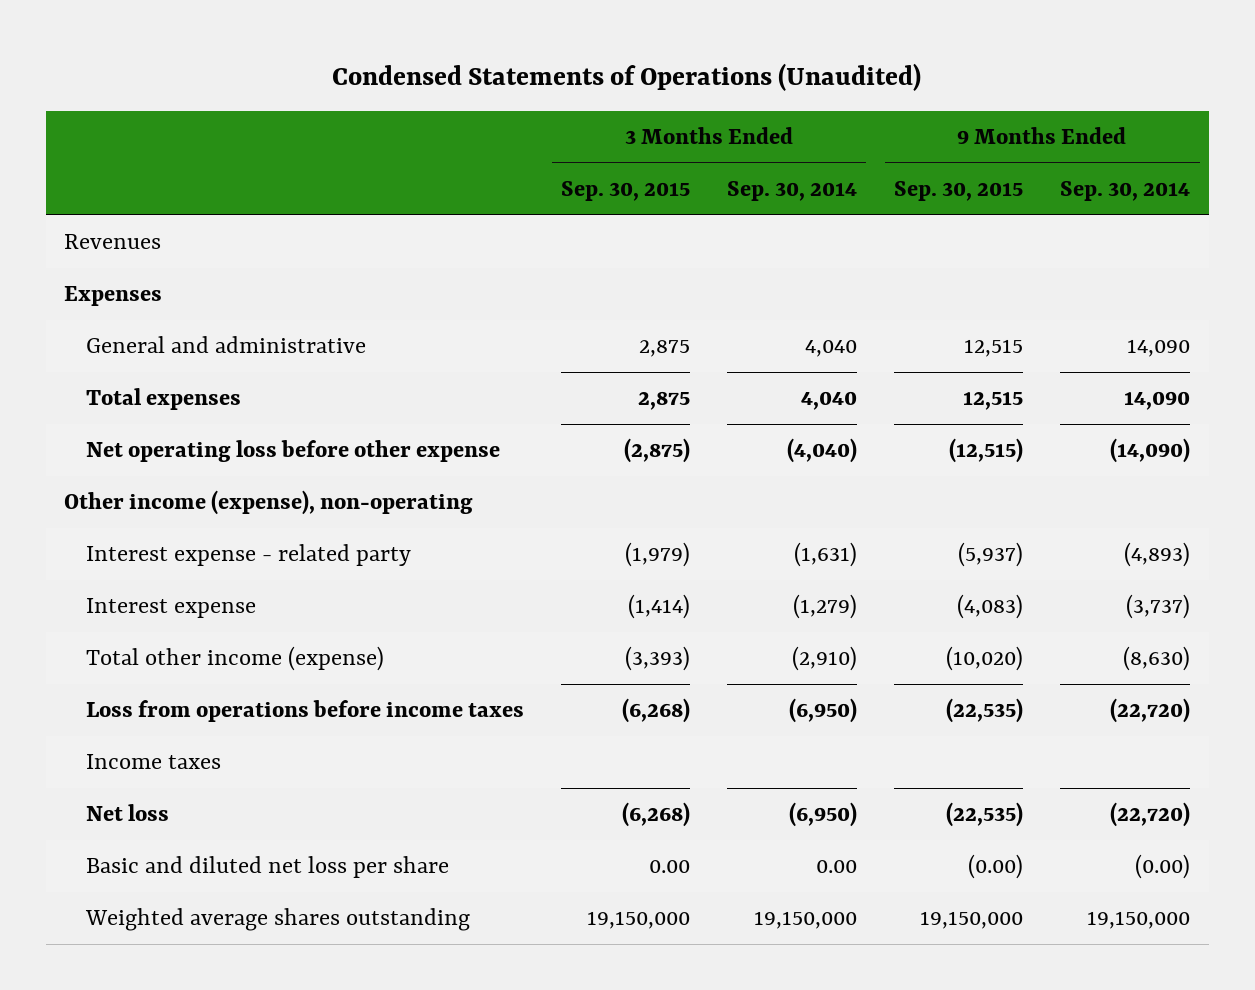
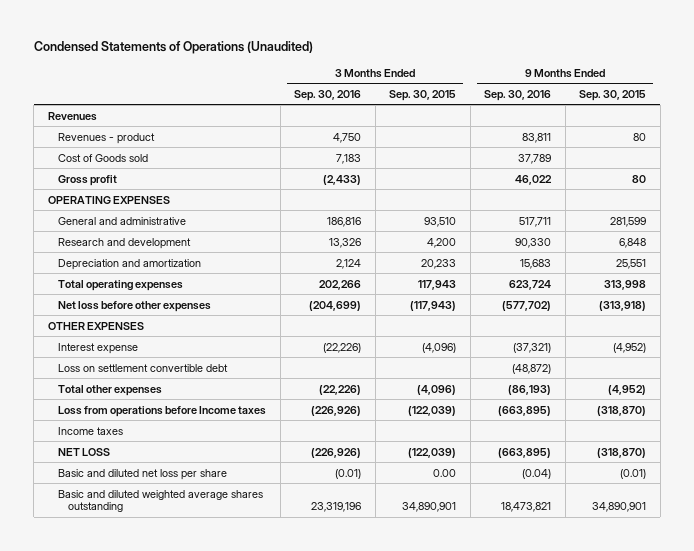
[727,180,858,201] Sep. 30, 2014 -> none
[1060,180,1191,201] Sep. 30, 2014 -> none
none -> [294,89,362,101] Sep. 30, 2016
none -> [484,89,552,101] Sep. 30, 2016
[85,544,411,567] Interest expense - related party -> none
none -> [58,132,156,144] Revenues - product
none -> [58,153,149,162] Cost of Goods sold
none -> [58,174,118,186] Gross profit
[64,286,163,307] Expenses -> [48,195,171,204] OPERATING EXPENSES
[639,340,691,358] 2,875 -> [424,216,457,227] 93,510
[964,339,1024,358] 12,515 -> [610,216,647,227] 281,599
none -> [58,237,192,249] Research and development
none -> [58,258,202,270] Depreciation and amortization
[85,388,241,411] Total expenses -> [58,279,184,291] Total operating expenses
[638,391,691,411] 2,875 -> [418,279,457,290] 117,943
[963,392,1024,411] 12,515 -> [604,279,647,290] 313,998
[85,440,500,463] Net operating loss before other expense -> [58,300,212,312] Net loss before other expenses
[624,438,691,464] (2,875) -> [410,300,457,311] (117,943)
[949,438,1024,464] (12,515) -> [599,300,647,311] (313,918)
[64,490,474,516] Other income (expense), non-operating -> [48,321,145,330] OTHER EXPENSES
[628,594,691,620] (1,414) -> [422,342,457,353] (4,096)
[957,594,1024,620] (4,083) -> [613,342,647,353] (4,952)
none -> [58,363,229,372] Loss on settlement convertible debt
[85,646,384,672] Total other income (expense) -> [58,384,163,396] Total other expenses
[625,646,691,672] (3,393) -> [417,384,457,395] (4,096)
[946,646,1024,672] (10,020) -> [608,384,647,395] (4,952)
[85,700,524,723] Loss from operations before income taxes -> [58,405,267,417] Loss from operations before Income taxes
[622,698,691,724] (6,268) -> [408,405,457,416] (122,039)
[946,698,1024,724] (22,535) -> [597,405,647,416] (318,870)
[85,804,169,822] Net loss -> [58,447,111,456] NET LOSS
[622,802,691,828] (6,268) -> [408,447,457,458] (122,039)
[946,802,1024,828] (22,535) -> [597,447,647,458] (318,870)
[968,854,1024,880] (0.00) -> [620,468,647,479] (0.01)
[84,908,470,932] Weighted average shares outstanding -> [58,489,264,513] Basic and diluted weighted average shares outstanding
[587,911,691,930] 19,150,000 -> [402,502,457,513] 34,890,901
[920,911,1024,930] 19,150,000 -> [592,502,647,513] 34,890,901

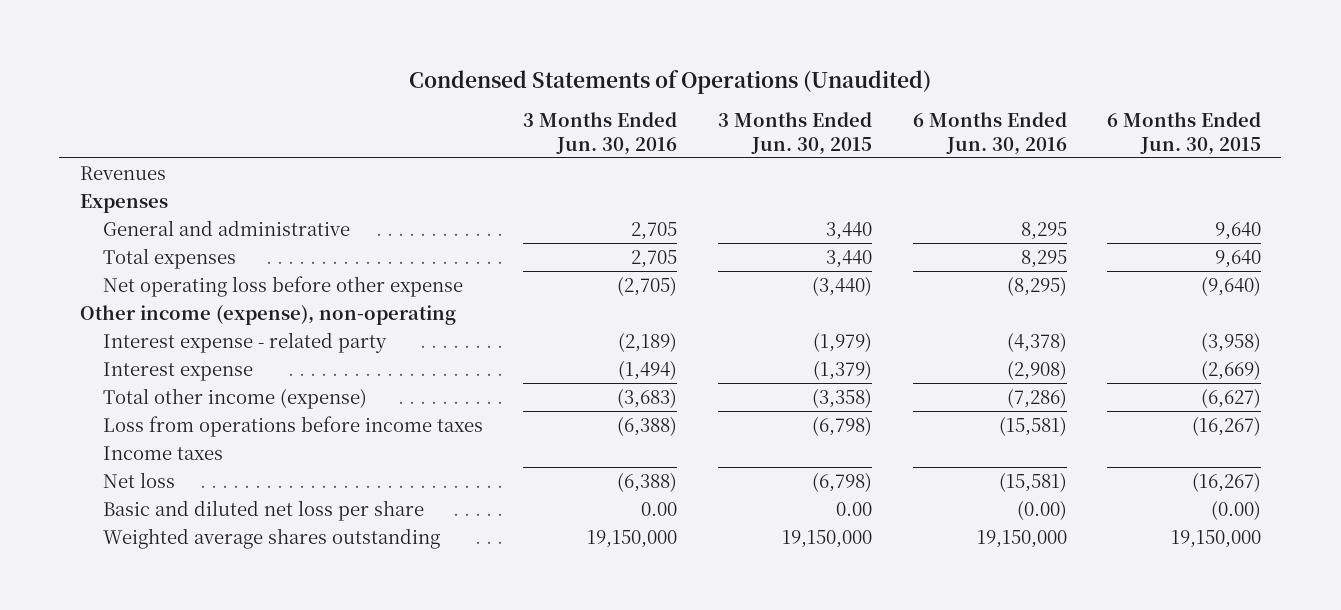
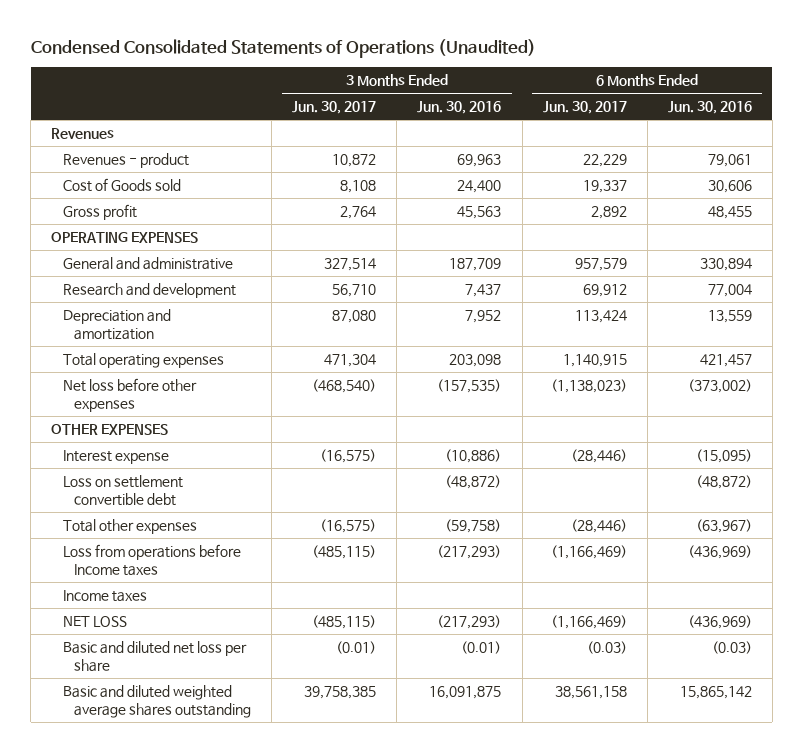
[409,69,932,94] Condensed Statements of Operations (Unaudited) -> [30,38,536,58] Condensed Consolidated Statements of Operations (Unaudited)
[717,112,872,155] 3 Months Ended Jun. 30, 2015 -> none
[1107,112,1262,155] 6 Months Ended Jun. 30, 2015 -> none
none -> [292,101,377,115] Jun. 30, 2017
none -> [542,101,627,115] Jun. 30, 2017
[102,331,387,353] Interest expense - related party -> none
none -> [62,153,189,169] Revenues - product
none -> [62,178,181,193] Cost of Goods sold
none -> [62,204,137,221] Gross profit
[79,193,168,213] Expenses -> [51,232,199,244] OPERATING EXPENSES
[631,221,678,240] 2,705 -> [449,258,502,272] 187,709
[1020,221,1067,240] 8,295 -> [699,258,752,272] 330,894
none -> [62,283,236,299] Research and development
none -> [62,309,171,341] Depreciation and amortization
[102,247,236,269] Total expenses -> [62,353,224,369] Total operating expenses
[631,249,678,268] 2,705 -> [449,354,502,368] 203,098
[1020,249,1067,268] 8,295 -> [699,354,752,368] 421,457
[102,275,463,297] Net operating loss before other expense -> [62,378,197,413] Net loss before other expenses
[617,275,678,296] (2,705) -> [437,379,502,394] (157,535)
[1006,275,1067,296] (8,295) -> [687,379,752,394] (373,002)
[79,304,456,325] Other income (expense), non-operating -> [51,424,169,436] OTHER EXPENSES
[618,359,678,380] (1,494) -> [445,449,502,464] (10,886)
[1006,359,1067,380] (2,908) -> [695,449,752,464] (15,095)
none -> [62,475,183,507] Loss on settlement convertible debt
[102,387,367,409] Total other income (expense) -> [62,519,197,535] Total other expenses
[617,387,678,408] (3,683) -> [445,519,502,534] (59,758)
[1006,387,1067,408] (7,286) -> [695,519,752,534] (63,967)
[102,415,483,437] Loss from operations before income taxes -> [62,544,241,577] Loss from operations before Income taxes
[617,415,678,436] (6,388) -> [437,545,502,560] (217,293)
[998,415,1067,436] (15,581) -> [687,545,752,560] (436,969)
[102,471,175,488] Net loss -> [62,616,127,628] NET LOSS
[617,471,678,492] (6,388) -> [437,615,502,630] (217,293)
[998,471,1067,492] (15,581) -> [687,615,752,630] (436,969)
[641,501,678,516] 0.00 -> [461,641,502,655] (0.01)
[1016,499,1067,520] (0.00) -> [711,641,752,655] (0.03)
[102,527,440,549] Weighted average shares outstanding -> [62,685,252,719] Basic and diluted weighted average shares outstanding
[587,529,678,548] 19,150,000 -> [429,686,502,700] 16,091,875
[976,529,1067,548] 19,150,000 -> [679,686,752,700] 15,865,142

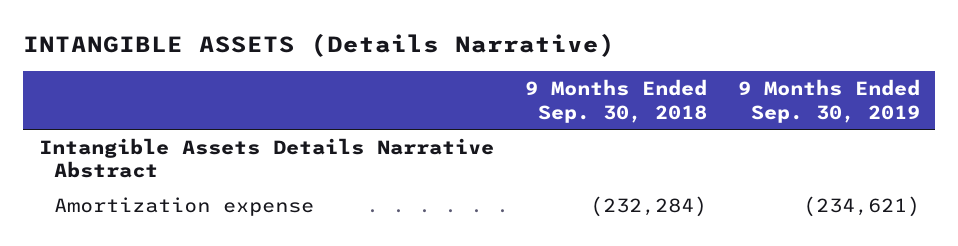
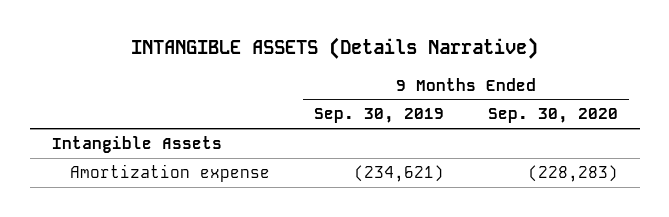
[524,79,707,123] 9 Months Ended Sep. 30, 2018 -> none
none -> [487,108,618,124] Sep. 30, 2020
[38,138,494,179] Intangible Assets Details Narrative Abstract -> [51,136,222,154] Intangible Assets

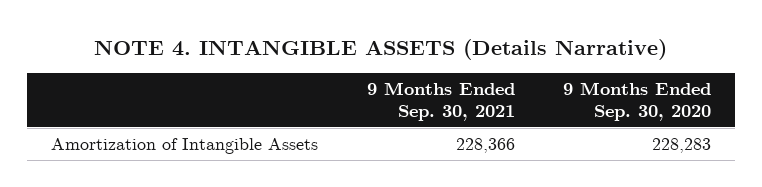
[130,37,538,60] INTANGIBLE ASSETS (Details Narrative) -> [94,38,668,60] NOTE 4. INTANGIBLE ASSETS (Details Narrative)
[313,108,444,124] Sep. 30, 2019 -> none
none -> [366,81,515,121] 9 Months Ended Sep. 30, 2021
[51,136,222,154] Intangible Assets -> none
[69,164,270,183] Amortization expense -> [51,138,319,155] Amortization of Intangible Assets
[527,165,618,183] (228,283) -> [651,138,711,154] 228,283

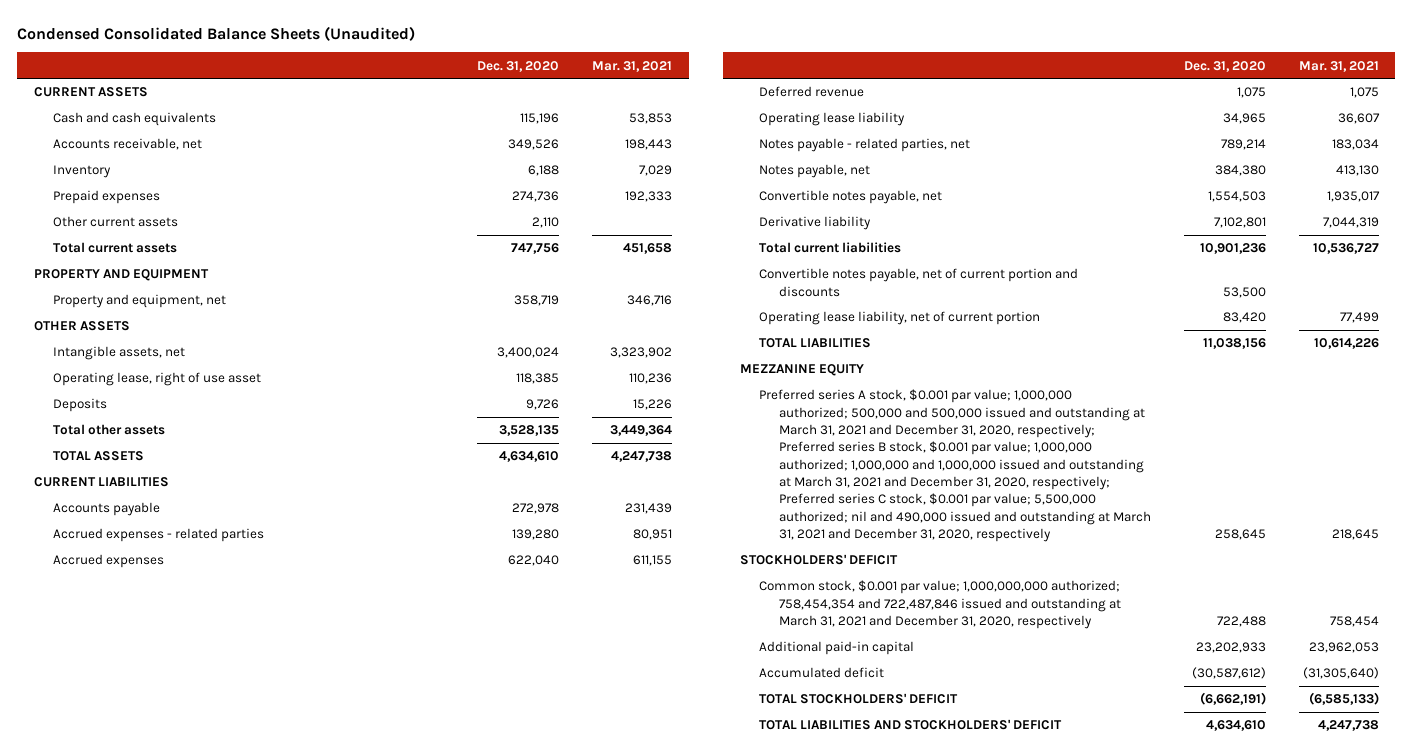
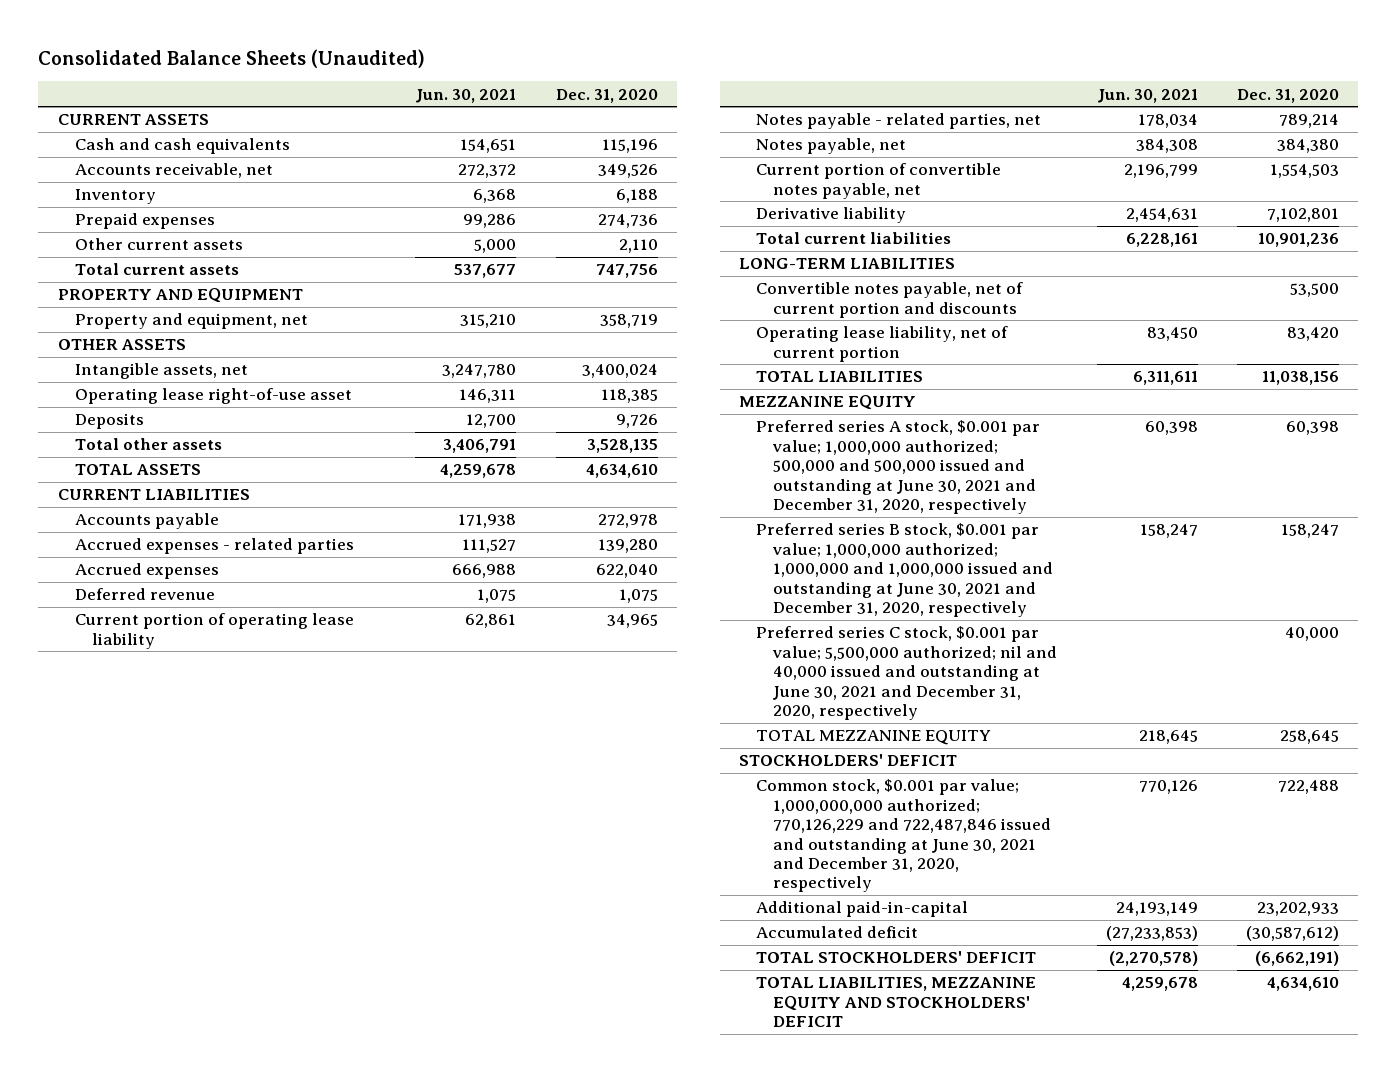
[17,25,416,41] Condensed Consolidated Balance Sheets (Unaudited) -> [38,48,426,68] Consolidated Balance Sheets (Unaudited)
[592,60,673,72] Mar. 31, 2021 -> none
none -> [415,88,517,103] Jun. 30, 2021
[53,372,262,387] Operating lease, right of use asset -> [75,388,353,405] Operating lease right-of-use asset
[759,112,906,127] Operating lease liability -> [75,613,355,649] Current portion of operating lease liability
[759,190,943,205] Convertible notes payable, net -> [756,163,1002,199] Current portion of convertible notes payable, net
none -> [739,258,956,270] LONG-TERM LIABILITIES
none -> [756,420,1041,515] Preferred series A stock, $0.001 par value; 1,000,000 authorized; 500,000 and 500,000 issued and outstanding at June 30, 2021 and December 31, 2020, respectively
none -> [756,523,1054,618] Preferred series B stock, $0.001 par value; 1,000,000 authorized; 1,000,000 and 1,000,000 issued and outstanding at June 30, 2021 and December 31, 2020, respectively
none -> [756,626,1058,721] Preferred series C stock, $0.001 par value; 5,500,000 authorized; nil and 40,000 issued and outstanding at June 30, 2021 and December 31, 2020, respectively
[759,389,1151,543] Preferred series A stock, $0.001 par value; 1,000,000 authorized; 500,000 and 500,000 issued and outstanding at March 31, 2021 and December 31, 2020, respectively; Preferred series B stock, $0.001 par value; 1,000,000 authorized; 1,000,000 and 1,000,000 issued and outstanding at March 31, 2021 and December 31, 2020, respectively; Preferred series C stock, $0.001 par value; 5,500,000 authorized; nil and 490,000 issued and outstanding at March 31, 2021 and December 31, 2020, respectively -> [756,730,992,746] TOTAL MEZZANINE EQUITY
[759,580,1121,629] Common stock, $0.001 par value; 1,000,000,000 authorized; 758,454,354 and 722,487,846 issued and outstanding at March 31, 2021 and December 31, 2020, respectively -> [756,779,1052,893] Common stock, $0.001 par value; 1,000,000,000 authorized; 770,126,229 and 722,487,846 issued and outstanding at June 30, 2021 and December 31, 2020, respectively
[759,641,915,656] Additional paid-in capital -> [756,901,969,918] Additional paid-in-capital
[759,719,1063,731] TOTAL LIABILITIES AND STOCKHOLDERS' DEFICIT -> [756,977,1037,1028] TOTAL LIABILITIES, MEZZANINE EQUITY AND STOCKHOLDERS' DEFICIT

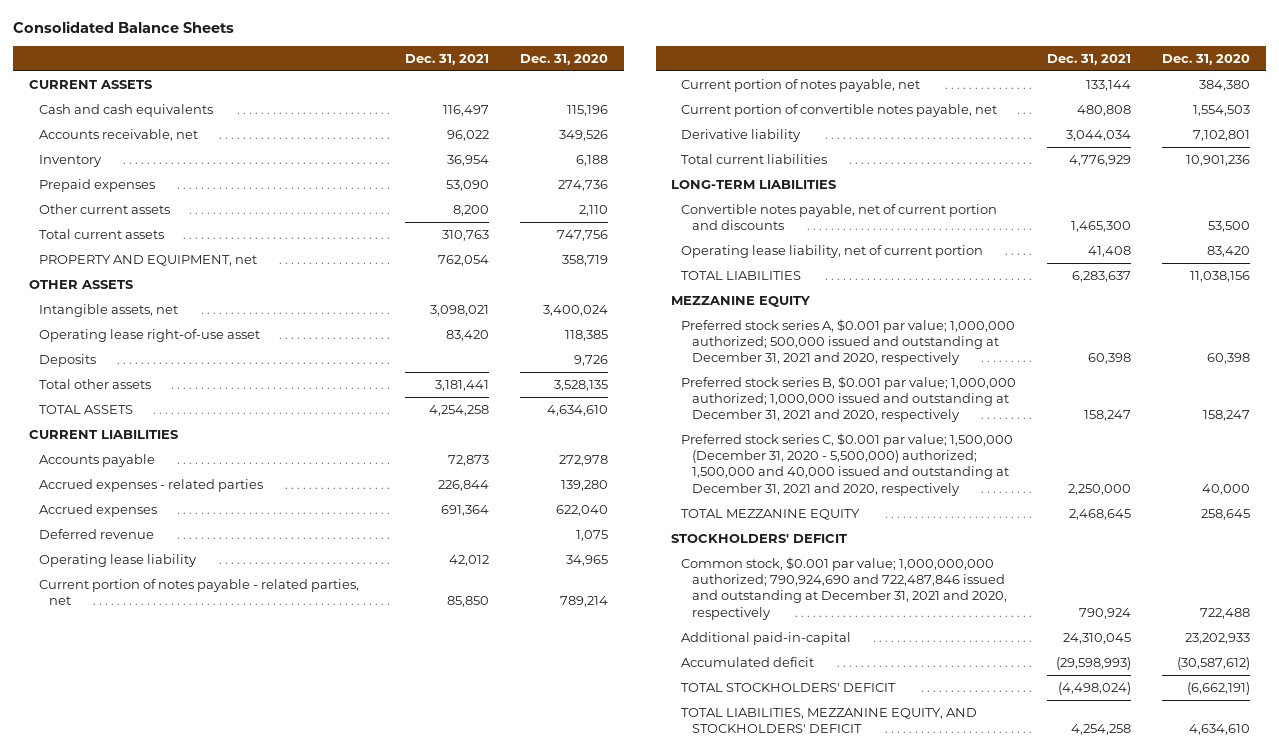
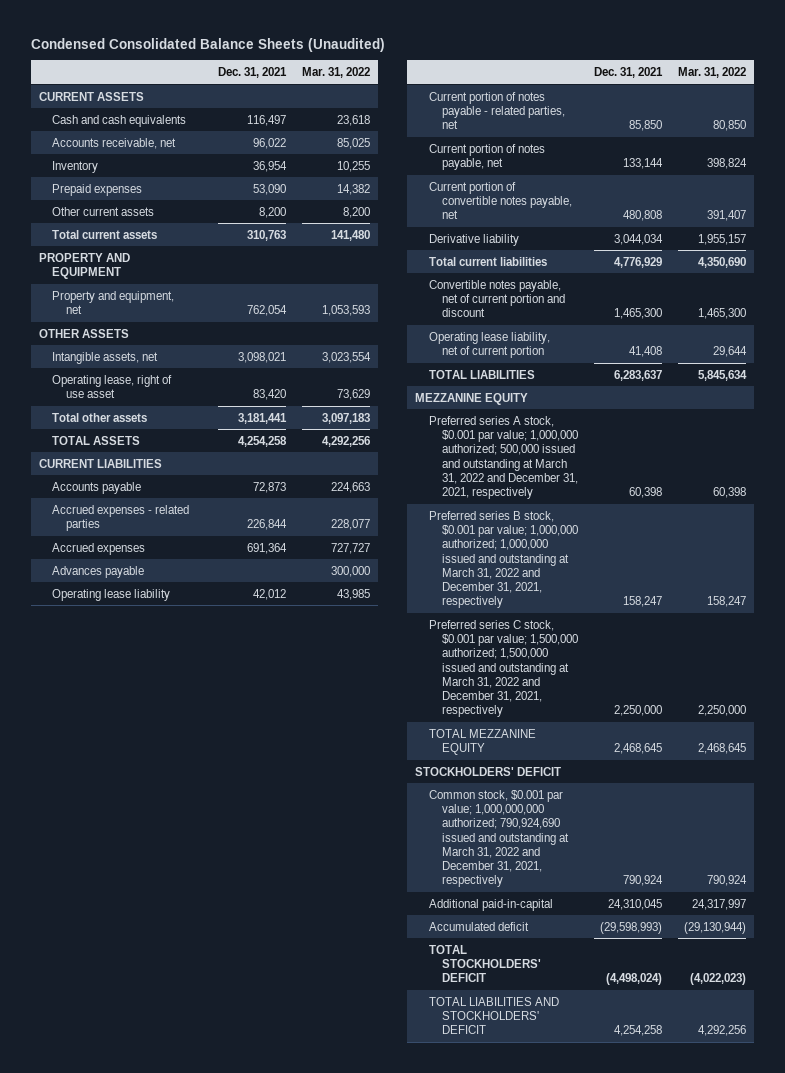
[13,21,235,34] Consolidated Balance Sheets -> [30,37,385,52] Condensed Consolidated Balance Sheets (Unaudited)
[520,53,609,65] Dec. 31, 2020 -> none
none -> [301,67,370,79] Mar. 31, 2022
none -> [38,252,130,280] PROPERTY AND EQUIPMENT
[39,254,258,266] PROPERTY AND EQUIPMENT, net -> [52,290,175,315] Property and equipment, net
[39,353,97,367] Deposits -> none
[39,328,261,342] Operating lease right-of-use asset -> [52,374,173,399] Operating lease, right of use asset
[39,528,155,539] Deferred revenue -> none
none -> [52,565,145,578] Advances payable
[671,179,837,189] LONG-TERM LIABILITIES -> none
[681,203,998,231] Convertible notes payable, net of current portion and discounts -> [428,279,566,318] Convertible notes payable, net of current portion and discount
[681,318,1016,366] Preferred stock series A, $0.001 par value; 1,000,000 authorized; 500,000 issued and outstanding at December 31, 2021 and 2020, respectively -> [428,415,579,500] Preferred series A stock, $0.001 par value; 1,000,000 authorized; 500,000 issued and outstanding at March 31, 2022 and December 31, 2021, respectively
[681,375,1017,423] Preferred stock series B, $0.001 par value; 1,000,000 authorized; 1,000,000 issued and outstanding at December 31, 2021 and 2020, respectively -> [428,510,579,609] Preferred series B stock, $0.001 par value; 1,000,000 authorized; 1,000,000 issued and outstanding at March 31, 2022 and December 31, 2021, respectively
[681,432,1014,496] Preferred stock series C, $0.001 par value; 1,500,000 (December 31, 2020 - 5,500,000) authorized; 1,500,000 and 40,000 issued and outstanding at December 31, 2021 and 2020, respectively -> [428,619,579,718] Preferred series C stock, $0.001 par value; 1,500,000 authorized; 1,500,000 issued and outstanding at March 31, 2022 and December 31, 2021, respectively
[681,556,1007,620] Common stock, $0.001 par value; 1,000,000,000 authorized; 790,924,690 and 722,487,846 issued and outstanding at December 31, 2021 and 2020, respectively -> [428,789,570,888] Common stock, $0.001 par value; 1,000,000,000 authorized; 790,924,690 issued and outstanding at March 31, 2022 and December 31, 2021, respectively
[681,707,978,734] TOTAL LIABILITIES, MEZZANINE EQUITY, AND STOCKHOLDERS' DEFICIT -> [428,996,559,1035] TOTAL LIABILITIES AND STOCKHOLDERS' DEFICIT

